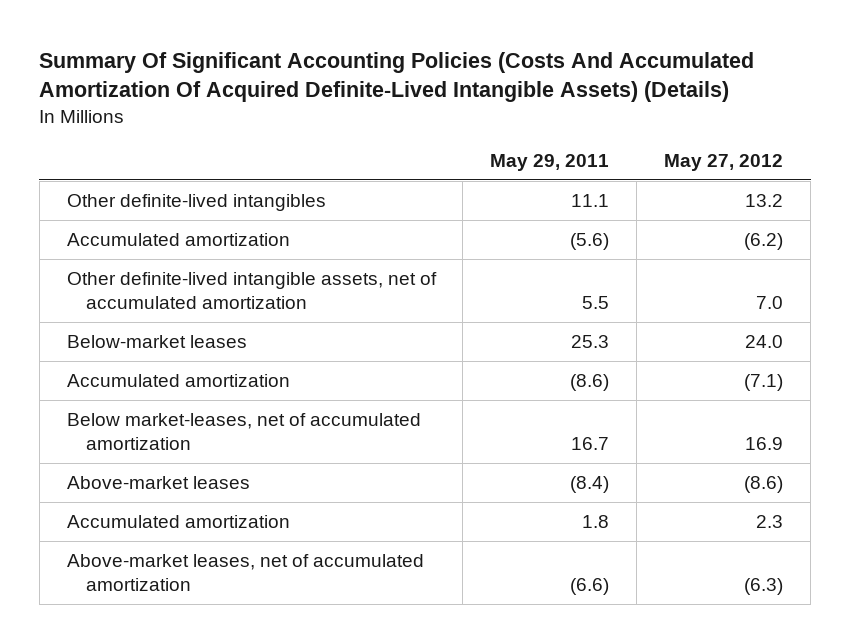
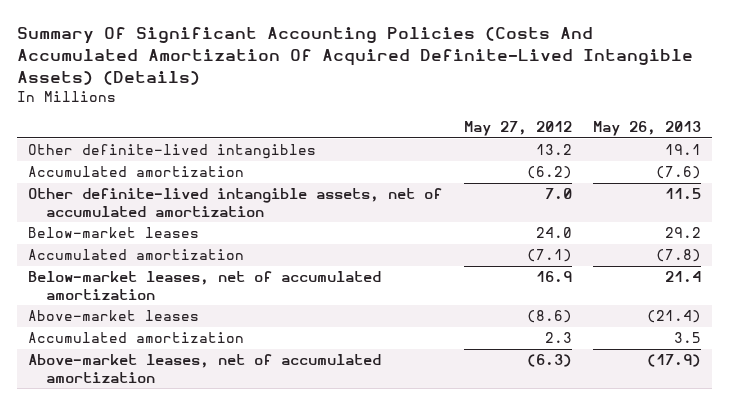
[490,154,610,172] May 29, 2011 -> none
none -> [593,121,702,137] May 26, 2013
[66,412,421,451] Below market-leases, net of accumulated amortization -> [28,271,382,300] Below-market leases, net of accumulated amortization

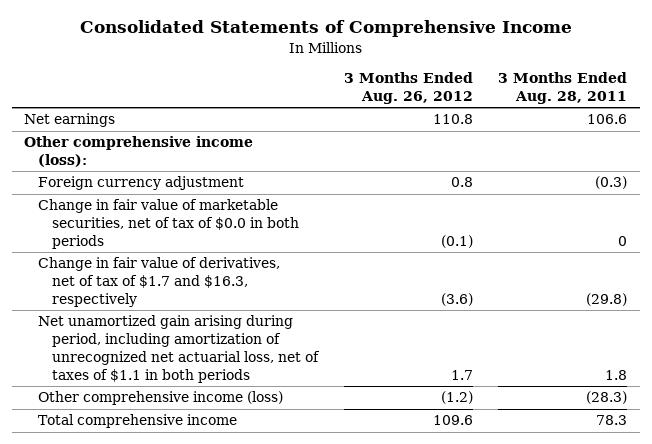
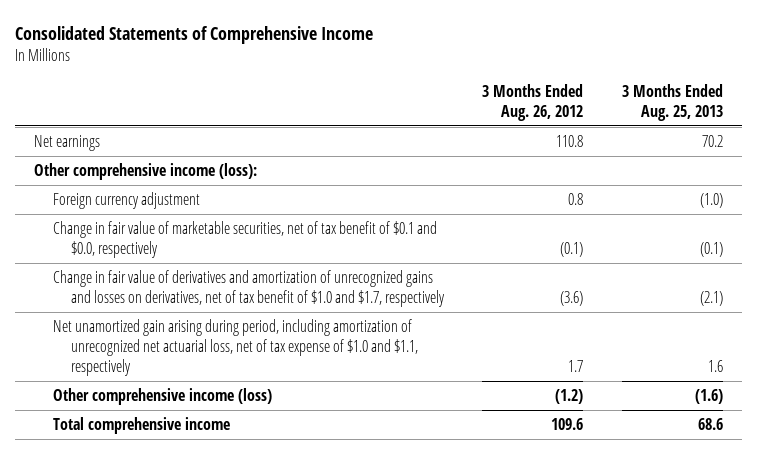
[498,72,628,104] 3 Months Ended Aug. 28, 2011 -> none
none -> [621,84,723,121] 3 Months Ended Aug. 25, 2013
[38,199,300,249] Change in fair value of marketable securities, net of tax of $0.0 in both periods -> [52,221,437,258] Change in fair value of marketable securities, net of tax benefit of $0.1 and $0.0, respectively
[38,257,281,307] Change in fair value of derivatives, net of tax of $1.7 and $16.3, respectively -> [52,270,445,307] Change in fair value of derivatives and amortization of unrecognized gains and losses on derivatives, net of tax benefit of $1.0 and $1.7, respectively
[38,315,321,383] Net unamortized gain arising during period, including amortization of unrecognized net actuarial loss, net of taxes of $1.1 in both periods -> [52,319,418,376] Net unamortized gain arising during period, including amortization of unrecognized net actuarial loss, net of tax expense of $1.0 and $1.1, respectively

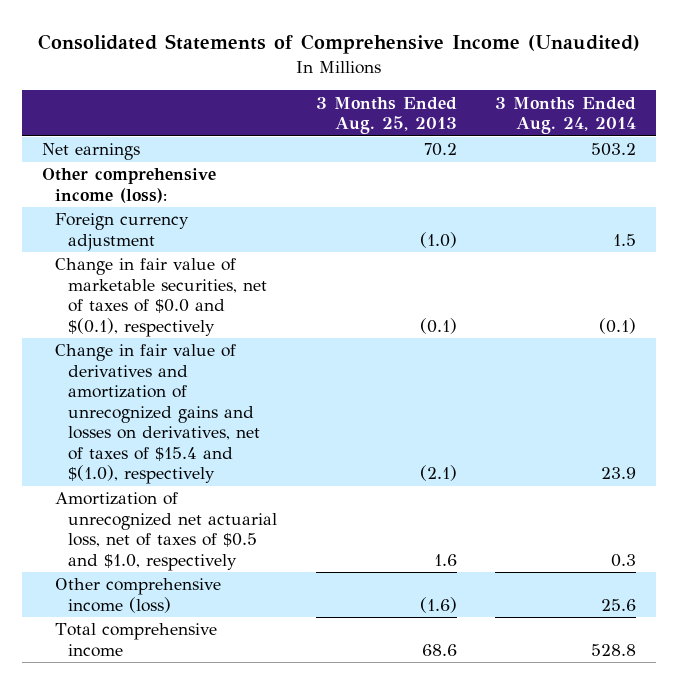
[15,25,374,44] Consolidated Statements of Comprehensive Income -> [38,34,641,55] Consolidated Statements of Comprehensive Income (Unaudited)
[482,84,584,121] 3 Months Ended Aug. 26, 2012 -> none
none -> [495,96,637,135] 3 Months Ended Aug. 24, 2014
[52,221,437,258] Change in fair value of marketable securities, net of tax benefit of $0.1 and $0.0, respectively -> [54,258,268,337] Change in fair value of marketable securities, net of taxes of $0.0 and $(0.1), respectively
[52,270,445,307] Change in fair value of derivatives and amortization of unrecognized gains and losses on derivatives, net of tax benefit of $1.0 and $1.7, respectively -> [54,344,261,485] Change in fair value of derivatives and amortization of unrecognized gains and losses on derivatives, net of taxes of $15.4 and $(1.0), respectively
[52,319,418,376] Net unamortized gain arising during period, including amortization of unrecognized net actuarial loss, net of tax expense of $1.0 and $1.1, respectively -> [54,492,278,571] Amortization of unrecognized net actuarial loss, net of taxes of $0.5 and $1.0, respectively

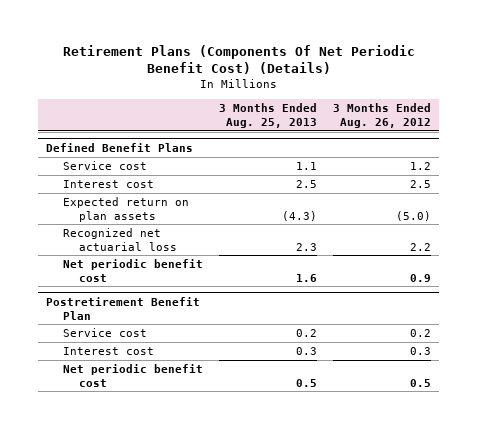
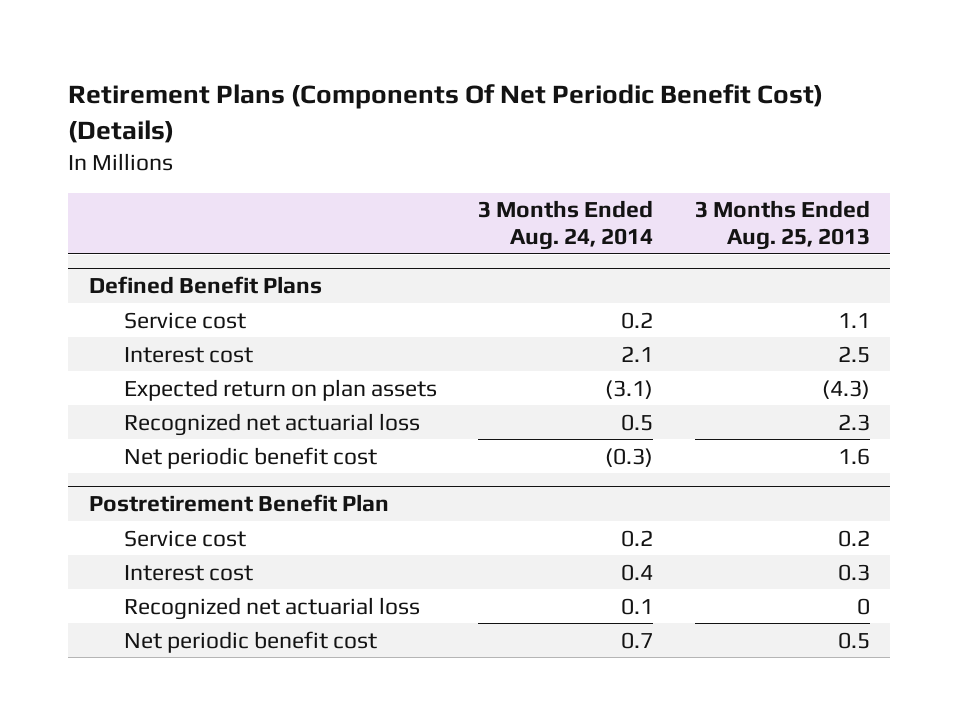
[332,103,431,129] 3 Months Ended Aug. 26, 2012 -> none
none -> [478,200,654,251] 3 Months Ended Aug. 24, 2014
none -> [124,596,421,620] Recognized net actuarial loss

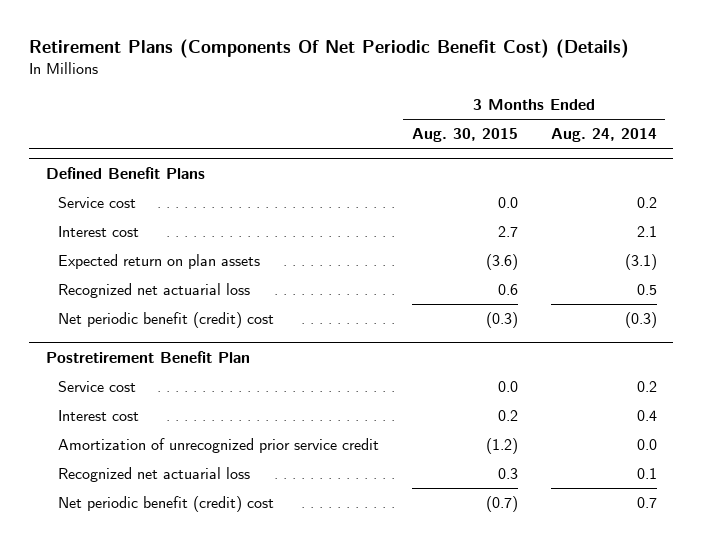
[694,200,870,251] 3 Months Ended Aug. 25, 2013 -> none
none -> [411,127,518,142] Aug. 30, 2015
[124,446,378,469] Net periodic benefit cost -> [57,311,274,328] Net periodic benefit (credit) cost
none -> [57,437,379,453] Amortization of unrecognized prior service credit
[124,630,378,653] Net periodic benefit cost -> [57,495,274,512] Net periodic benefit (credit) cost

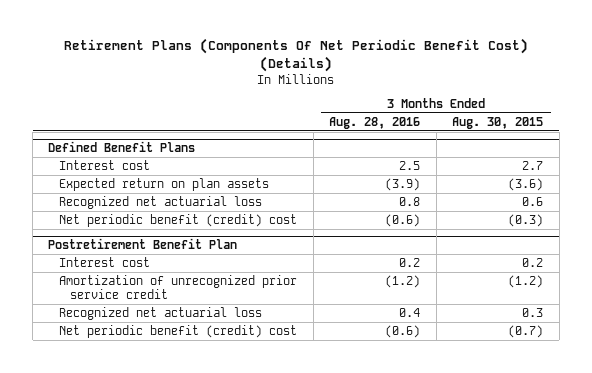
[550,127,657,142] Aug. 24, 2014 -> none
none -> [329,116,421,129] Aug. 28, 2016
[57,196,136,208] Service cost -> none
[57,380,136,392] Service cost -> none

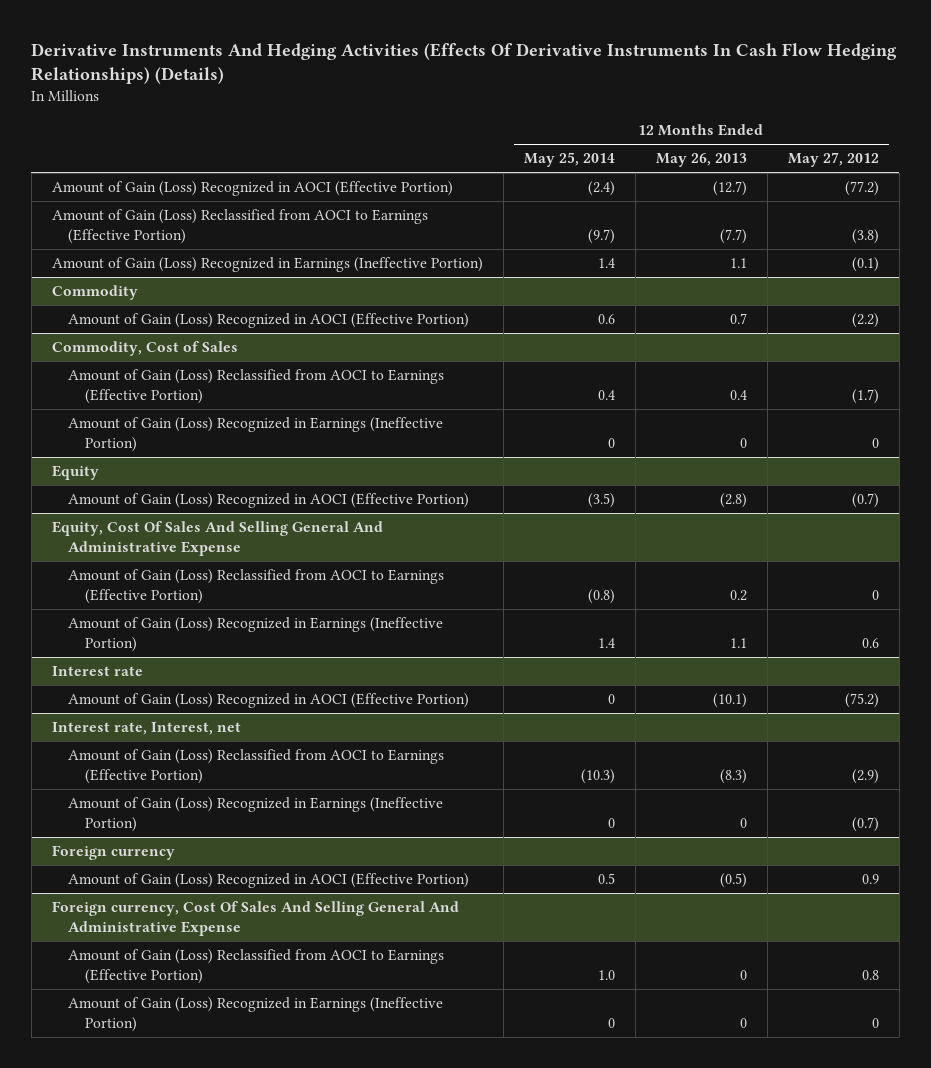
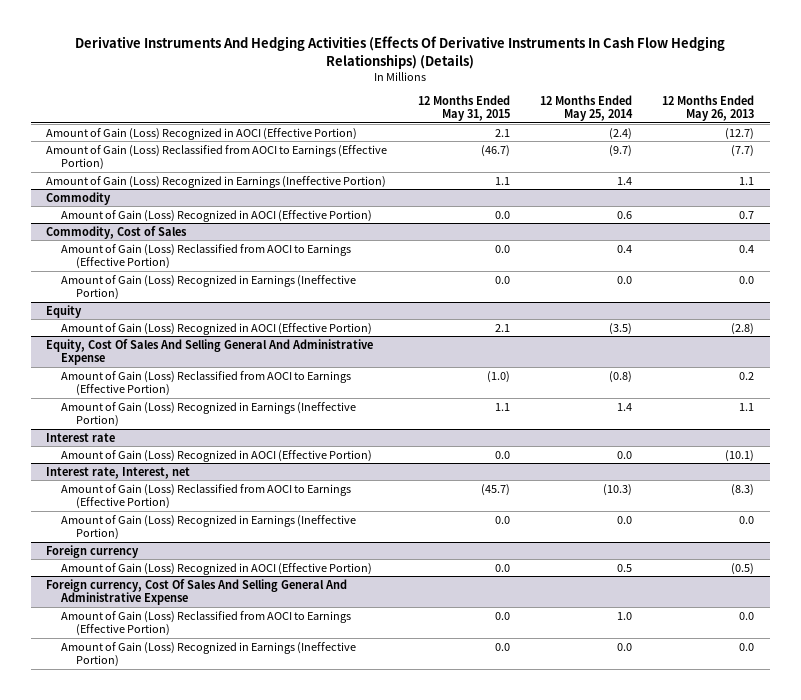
[787,152,879,168] May 27, 2012 -> none
none -> [417,94,510,122] 12 Months Ended May 31, 2015
[607,437,615,448] 0 -> [617,275,633,284] 0.0
[739,437,747,448] 0 -> [739,275,755,284] 0.0
[607,694,615,705] 0 -> [617,450,633,459] 0.0
[607,817,615,828] 0 -> [617,515,633,524] 0.0
[739,817,747,828] 0 -> [739,515,755,524] 0.0
[739,969,747,980] 0 -> [739,611,755,620] 0.0
[607,1017,615,1028] 0 -> [617,642,633,651] 0.0
[739,1017,747,1028] 0 -> [739,642,755,651] 0.0

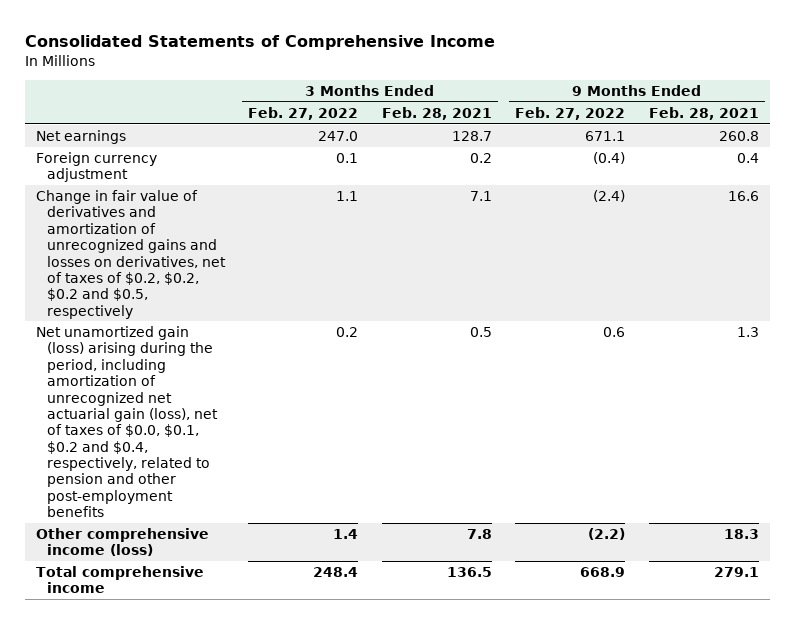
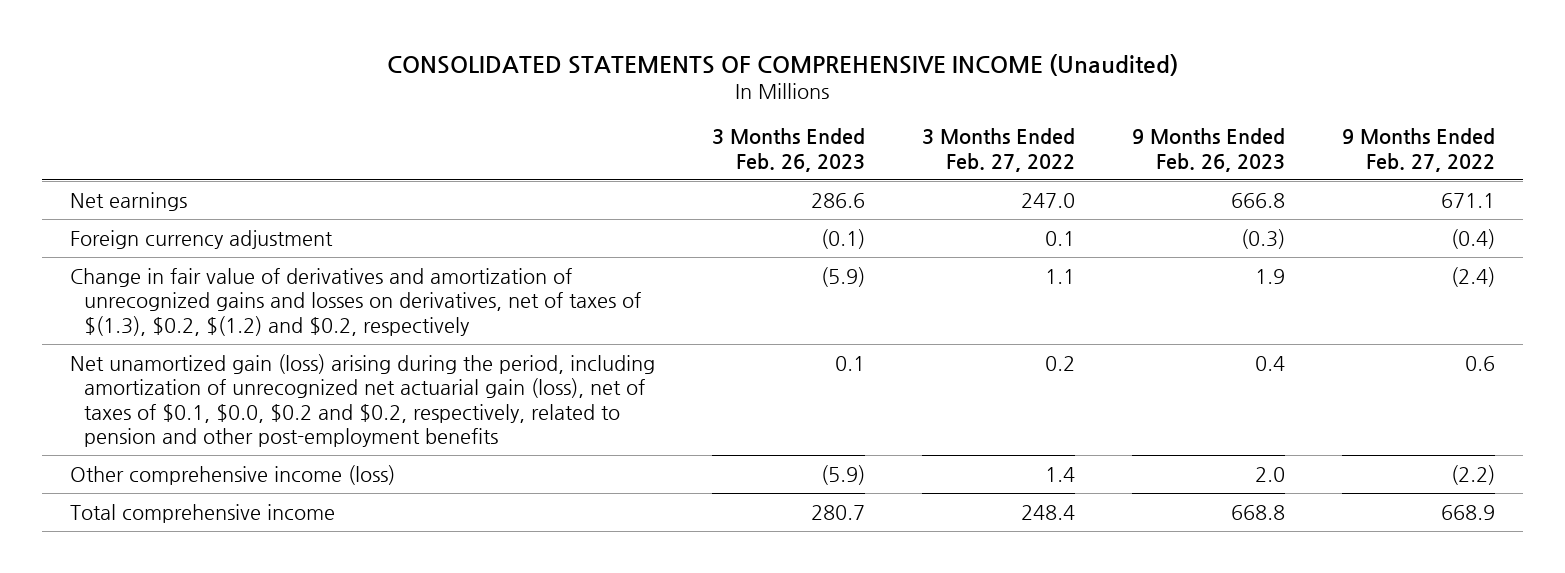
[24,34,495,50] Consolidated Statements of Comprehensive Income -> [387,53,1179,76] CONSOLIDATED STATEMENTS OF COMPREHENSIVE INCOME (Unaudited)
[381,106,492,120] Feb. 28, 2021 -> none
[648,106,759,120] Feb. 28, 2021 -> none
none -> [712,128,866,172] 3 Months Ended Feb. 26, 2023
none -> [1131,128,1285,172] 9 Months Ended Feb. 26, 2023
[36,190,226,319] Change in fair value of derivatives and amortization of unrecognized gains and losses on derivatives, net of taxes of $0.2, $0.2, $0.2 and $0.5, respectively -> [70,267,642,336] Change in fair value of derivatives and amortization of unrecognized gains and losses on derivatives, net of taxes of $(1.3), $0.2, $(1.2) and $0.2, respectively
[36,326,218,518] Net unamortized gain (loss) arising during the period, including amortization of unrecognized net actuarial gain (loss), net of taxes of $0.0, $0.1, $0.2 and $0.4, respectively, related to pension and other post-employment benefits -> [70,353,656,448] Net unamortized gain (loss) arising during the period, including amortization of unrecognized net actuarial gain (loss), net of taxes of $0.1, $0.0, $0.2 and $0.2, respectively, related to pension and other post-employment benefits

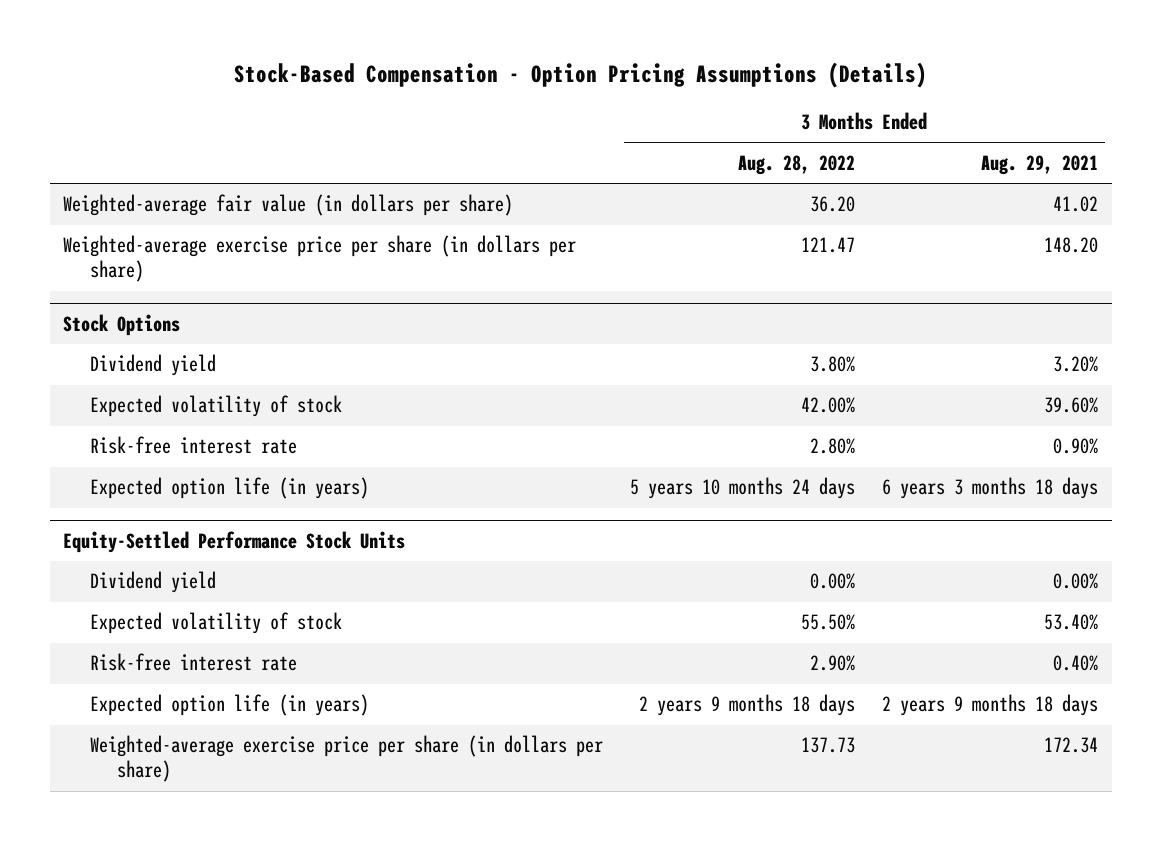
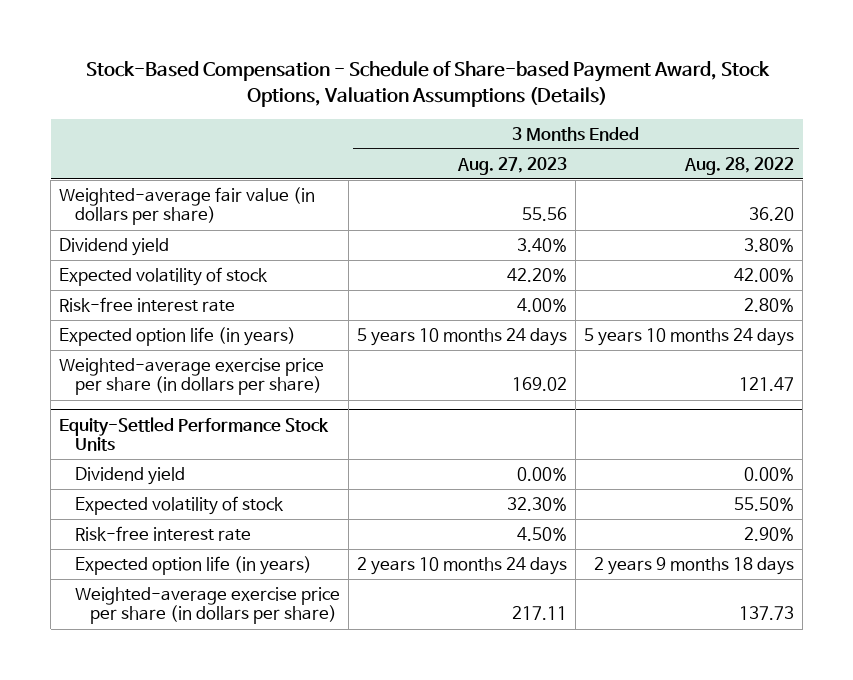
[233,61,927,88] Stock-Based Compensation - Option Pricing Assumptions (Details) -> [85,61,770,108] Stock-Based Compensation - Schedule of Share-based Payment Award, Stock Options, Valuation Assumptions (Details)
[981,155,1099,176] Aug. 29, 2021 -> none
none -> [456,156,567,175] Aug. 27, 2023
[63,313,181,336] Stock Options -> none
[63,235,577,283] Weighted-average exercise price per share (in dollars per share) -> [59,358,325,396] Weighted-average exercise price per share (in dollars per share)

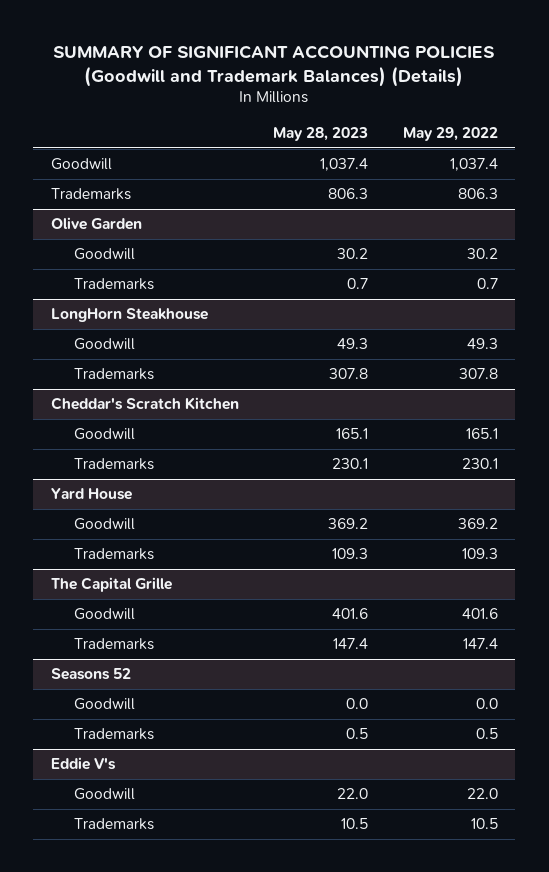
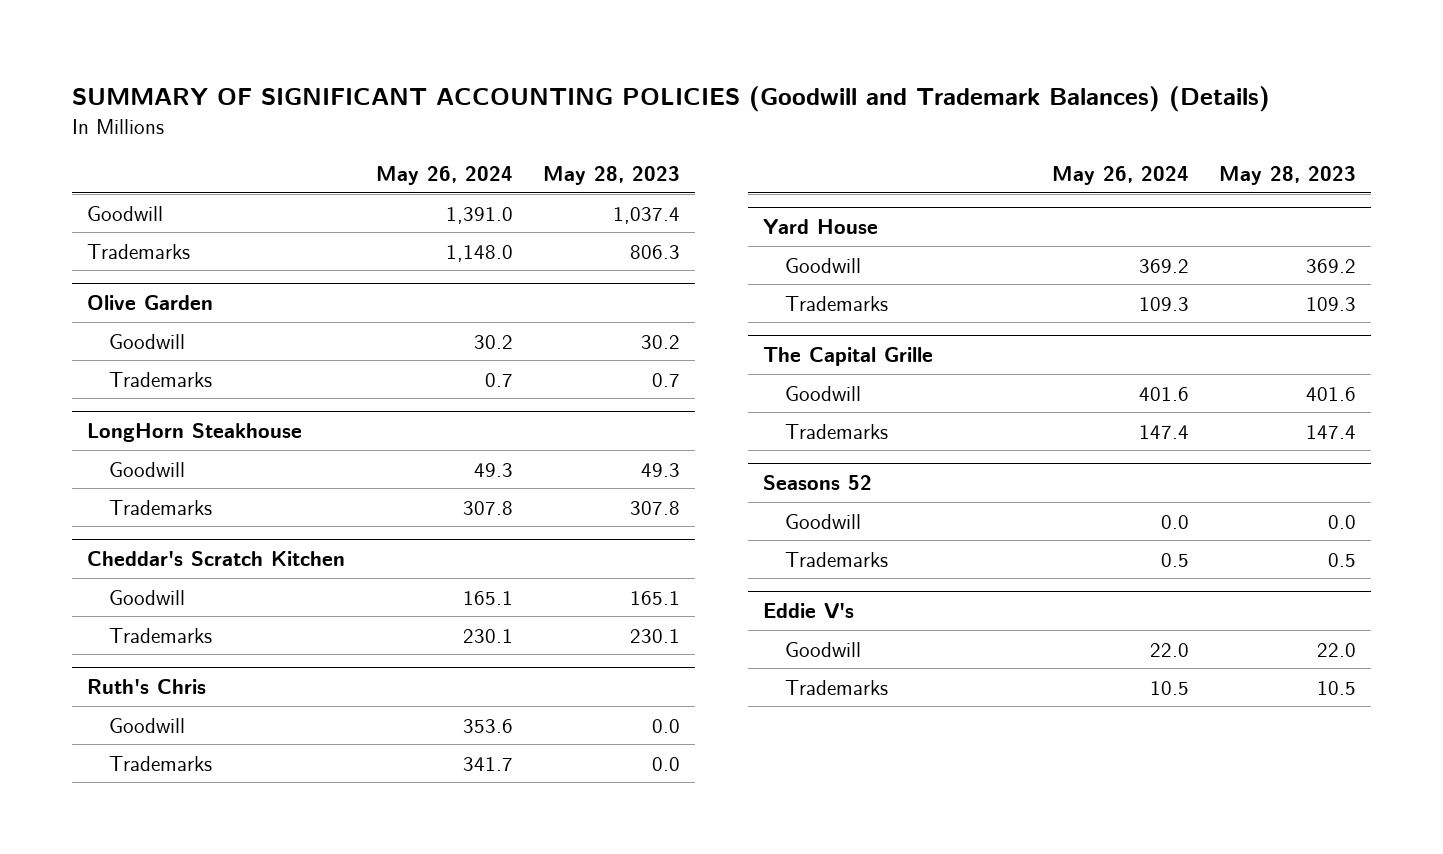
[403,127,499,142] May 29, 2022 -> none
none -> [375,166,513,186] May 26, 2024
none -> [87,678,207,694] Ruth's Chris
none -> [109,717,186,733] Goodwill
none -> [109,755,213,771] Trademarks

